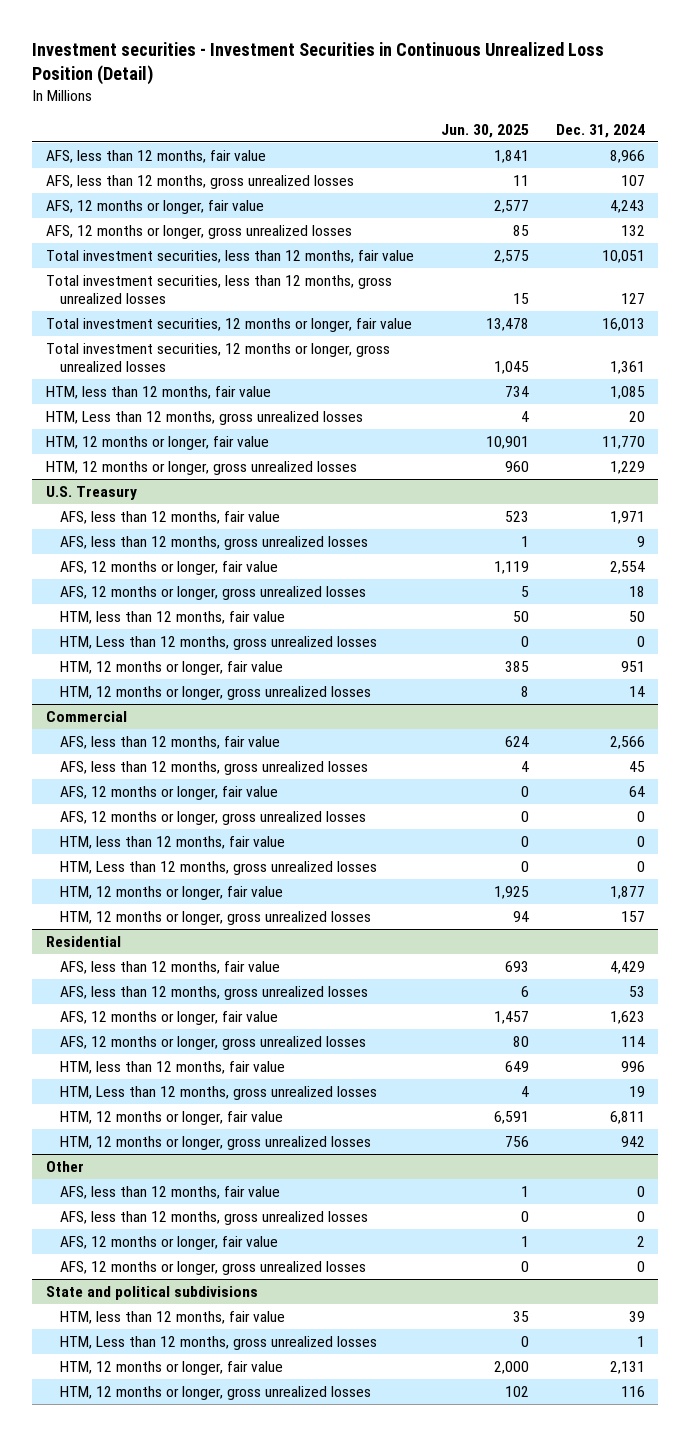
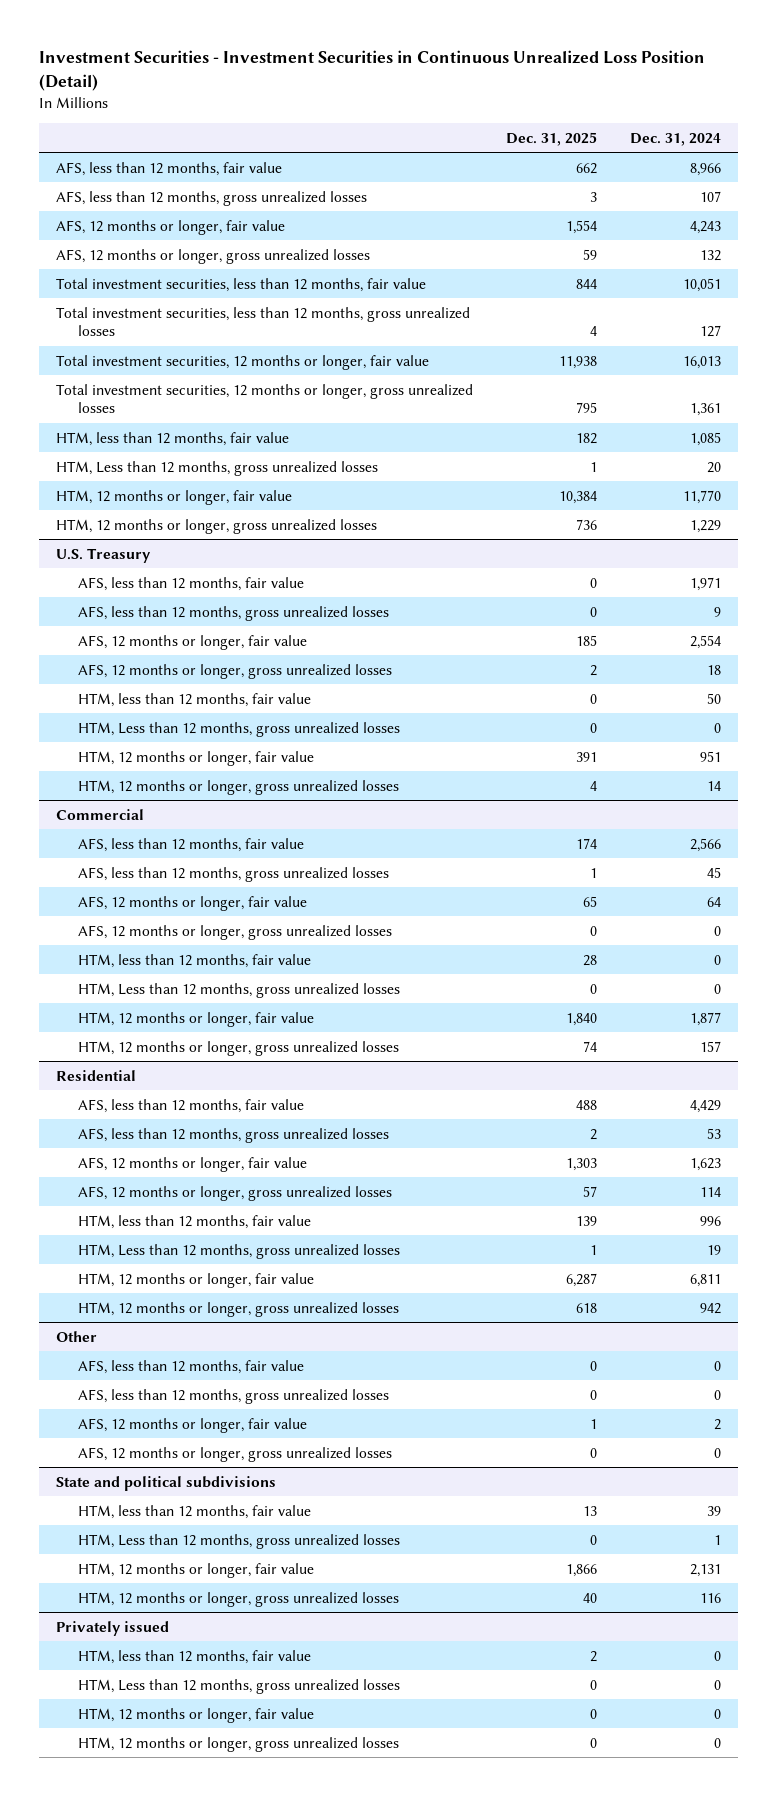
[32,42,605,86] Investment securities - Investment Securities in Continuous Unrealized Loss Position (Detail) -> [39,50,706,91] Investment Securities - Investment Securities in Continuous Unrealized Loss Position (Detail)
[440,123,529,138] Jun. 30, 2025 -> none
none -> [505,131,597,146] Dec. 31, 2025
none -> [55,1620,169,1636] Privately issued
none -> [77,1649,311,1664] HTM, less than 12 months, fair value
none -> [77,1678,400,1694] HTM, Less than 12 months, gross unrealized losses
none -> [77,1707,314,1723] HTM, 12 months or longer, fair value
none -> [77,1736,399,1752] HTM, 12 months or longer, gross unrealized losses

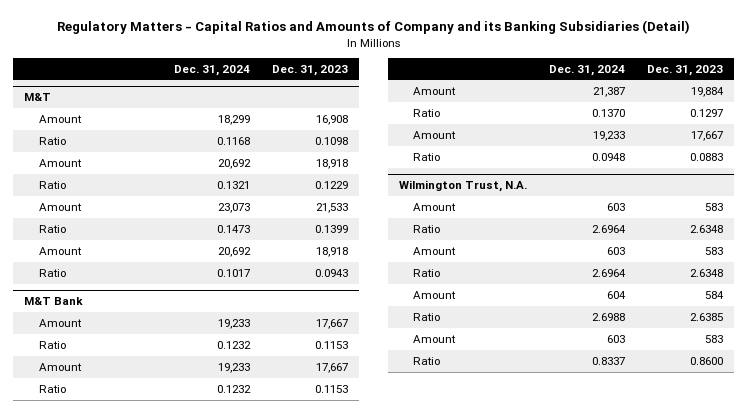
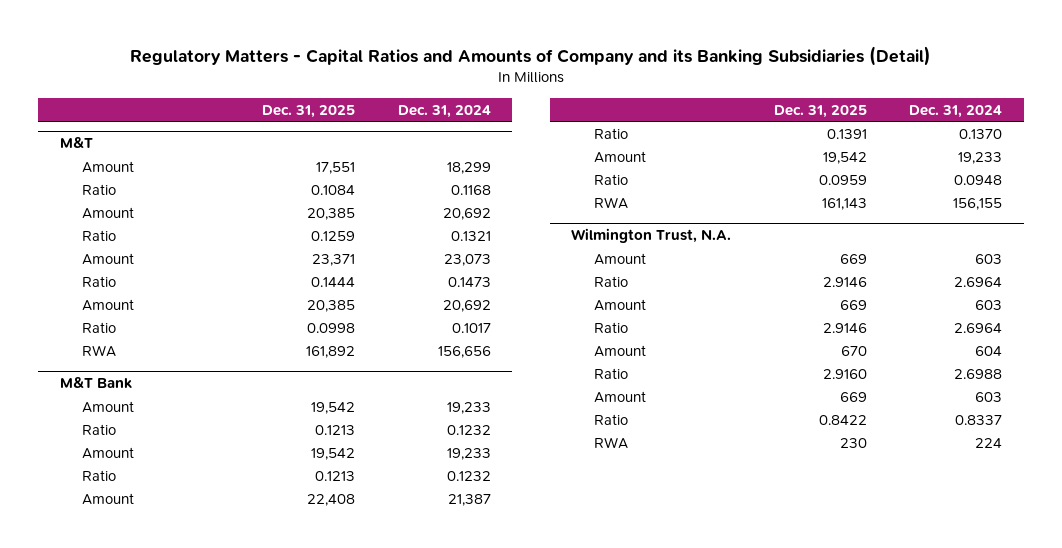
[272,64,349,76] Dec. 31, 2023 -> none
none -> [262,104,356,118] Dec. 31, 2025
none -> [82,344,117,357] RWA
none -> [593,196,628,209] RWA
none -> [593,436,628,449] RWA

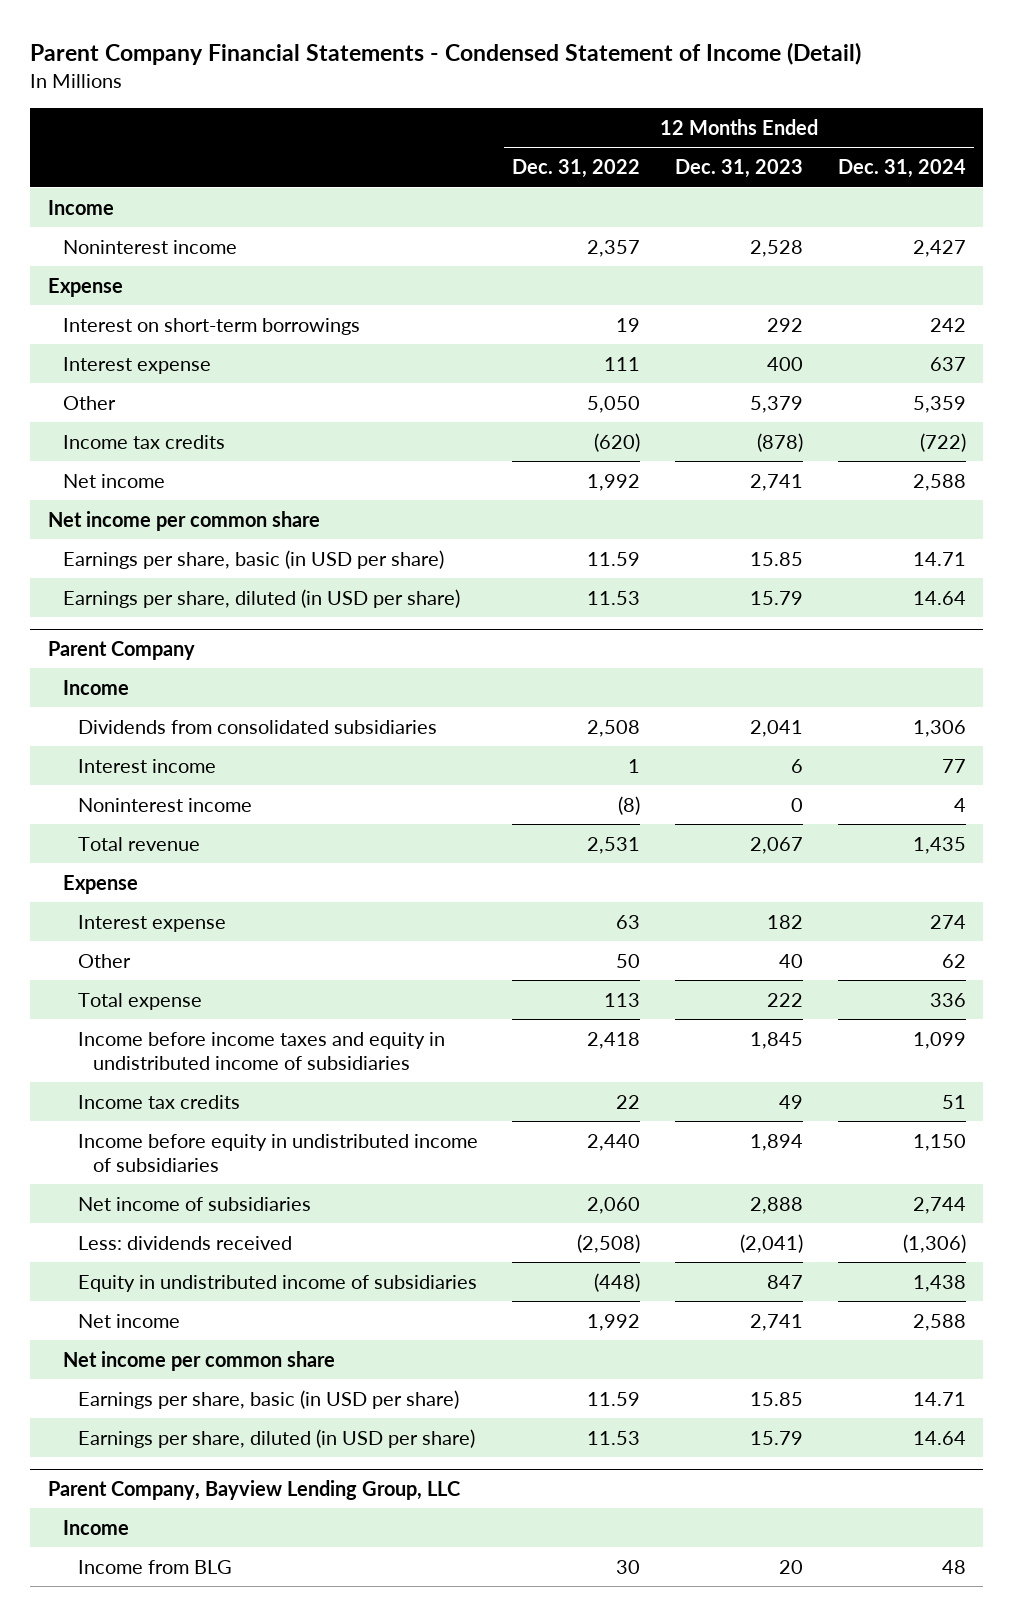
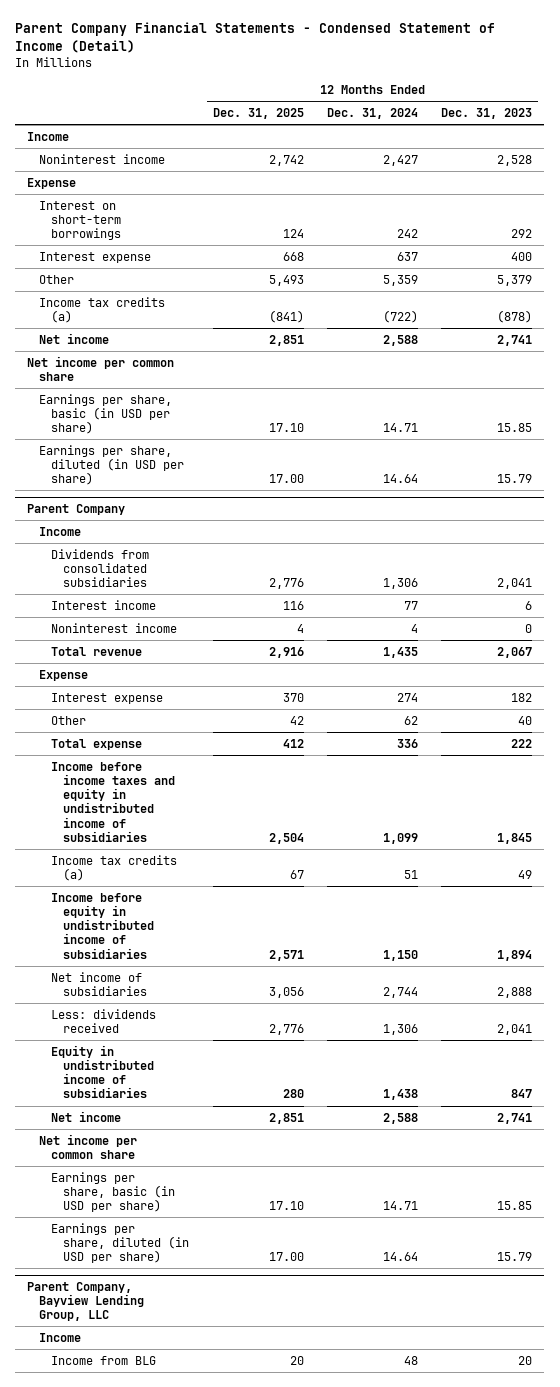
[512,159,641,179] Dec. 31, 2022 -> none
none -> [212,107,304,119] Dec. 31, 2025
[62,434,225,449] Income tax credits -> [39,296,166,323] Income tax credits (a)
[77,1094,240,1109] Income tax credits -> [51,854,178,881] Income tax credits (a)
[740,1233,804,1253] (2,041) -> [497,1023,533,1035] 2,041
[902,1233,966,1253] (1,306) -> [383,1023,419,1035] 1,306

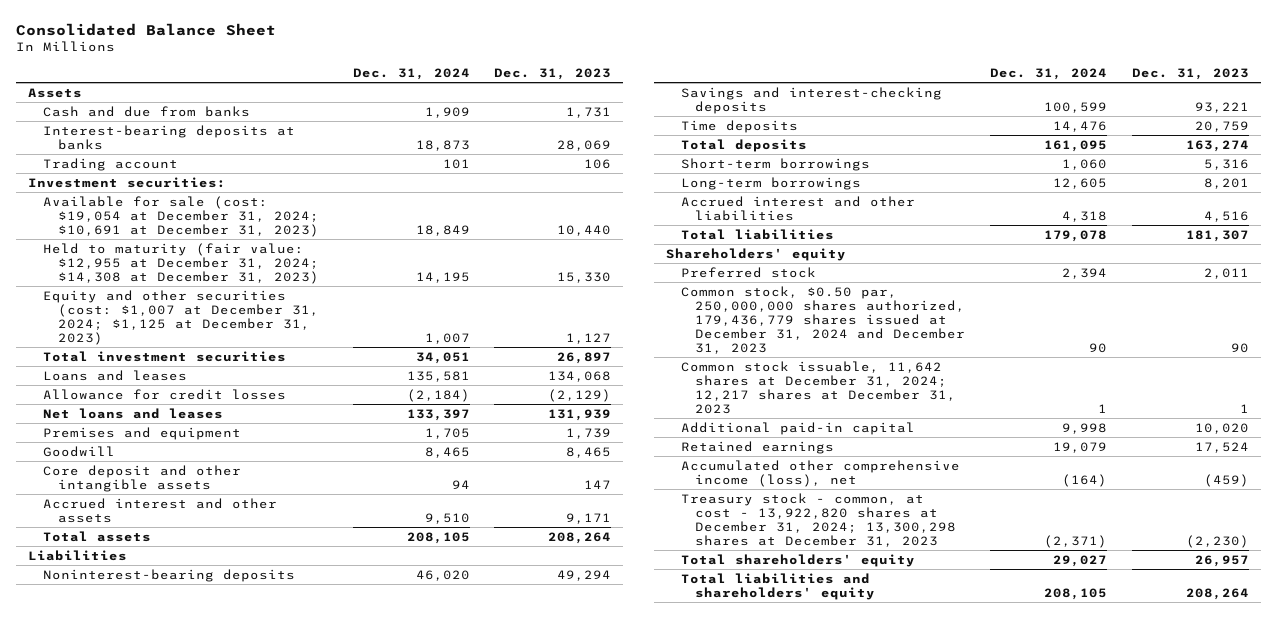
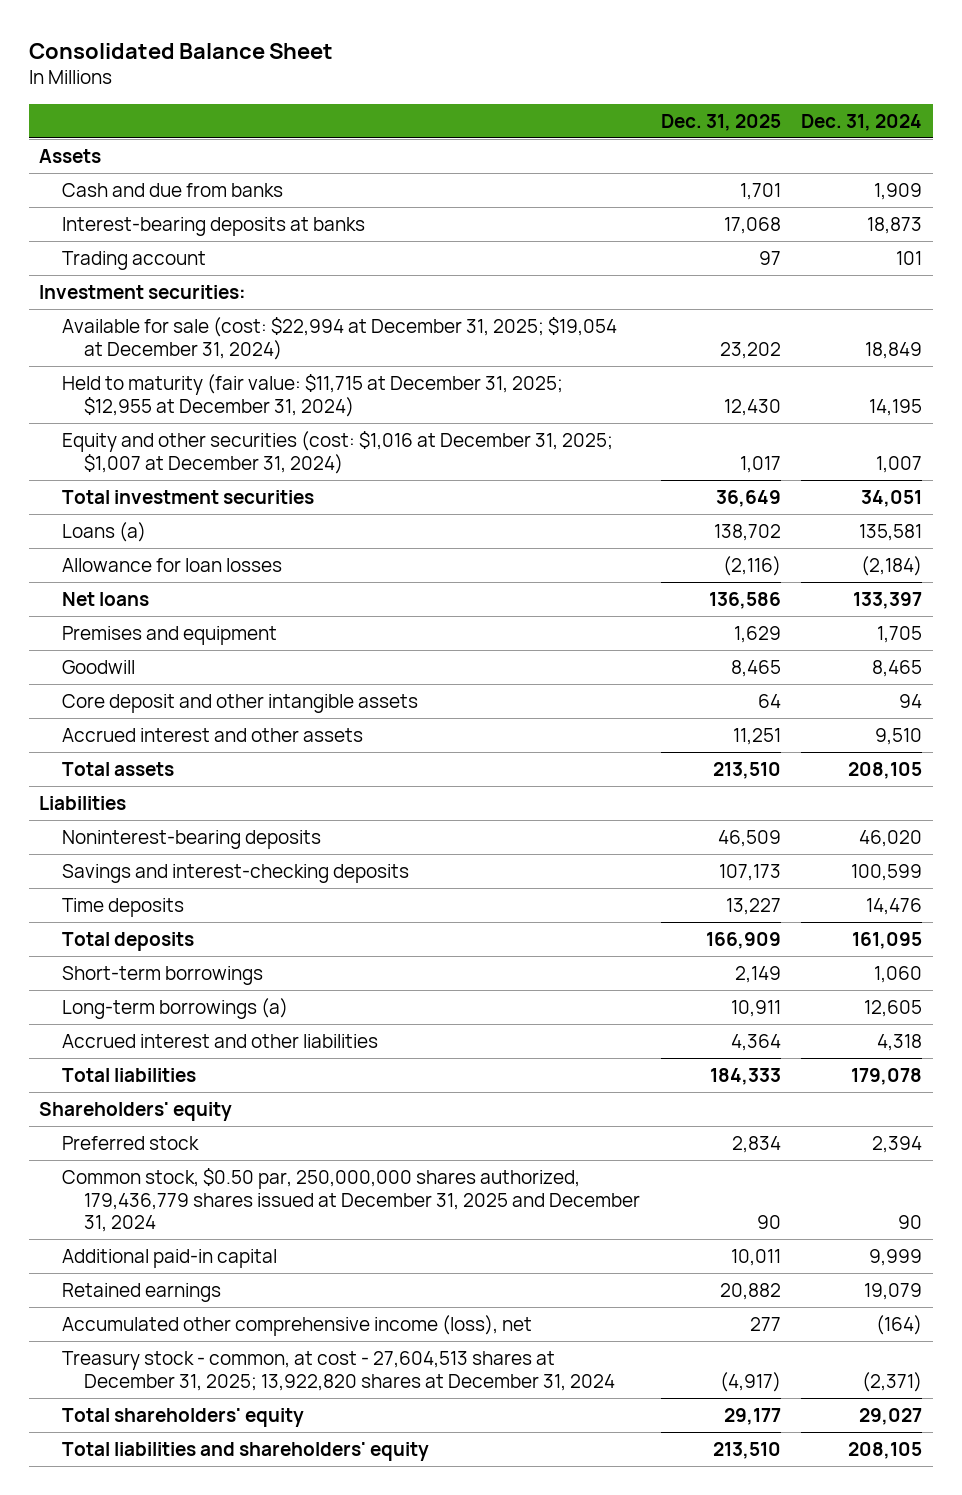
[494,67,612,80] Dec. 31, 2023 -> none
none -> [660,113,781,131] Dec. 31, 2025
[43,195,320,237] Available for sale (cost: $19,054 at December 31, 2024; $10,691 at December 31, 2023) -> [61,317,617,360] Available for sale (cost: $22,994 at December 31, 2025; $19,054 at December 31, 2024)
[43,242,320,284] Held to maturity (fair value: $12,955 at December 31, 2024; $14,308 at December 31, 2023) -> [61,374,563,417] Held to maturity (fair value: $11,715 at December 31, 2025; $12,955 at December 31, 2024)
[43,289,320,345] Equity and other securities (cost: $1,007 at December 31, 2024; $1,125 at December 31, 2023) -> [61,431,613,474] Equity and other securities (cost: $1,016 at December 31, 2025; $1,007 at December 31, 2024)
[43,369,188,381] Loans and leases -> [61,522,146,543] Loans (a)
[43,388,287,400] Allowance for credit losses -> [61,558,282,573] Allowance for loan losses
[43,407,224,419] Net loans and leases -> [61,592,149,607] Net loans
[680,176,861,190] Long-term borrowings -> [61,998,288,1020] Long-term borrowings (a)
[680,360,957,414] Common stock issuable, 11,642 shares at December 31, 2024; 12,217 shares at December 31, 2023 -> none
[680,285,966,354] Common stock, $0.50 par, 250,000,000 shares authorized, 179,436,779 shares issued at December 31, 2024 and December 31, 2023 -> [61,1168,641,1232] Common stock, $0.50 par, 250,000,000 shares authorized, 179,436,779 shares issued at December 31, 2025 and December 31, 2024
[1061,422,1107,434] 9,998 -> [869,1249,923,1267] 9,999
[680,492,957,547] Treasury stock - common, at cost - 13,922,820 shares at December 31, 2024; 13,300,298 shares at December 31, 2023 -> [61,1351,616,1391] Treasury stock - common, at cost - 27,604,513 shares at December 31, 2025; 13,922,820 shares at December 31, 2024

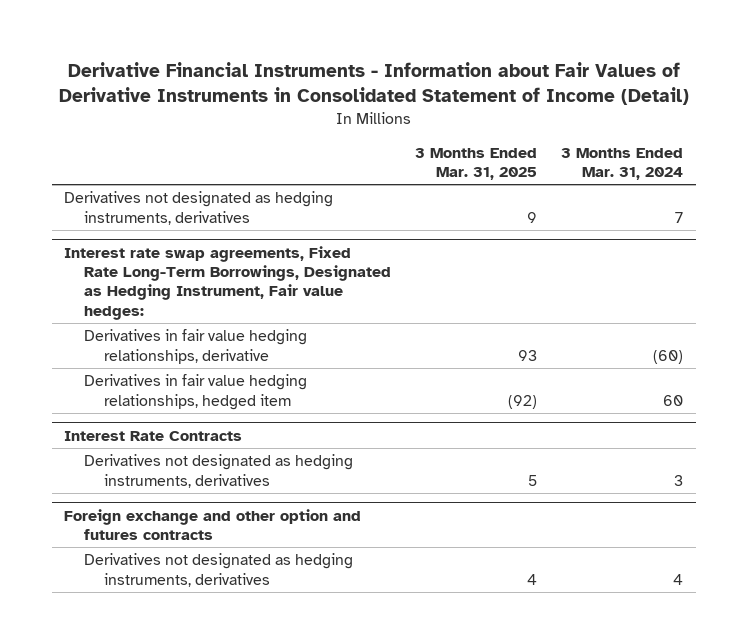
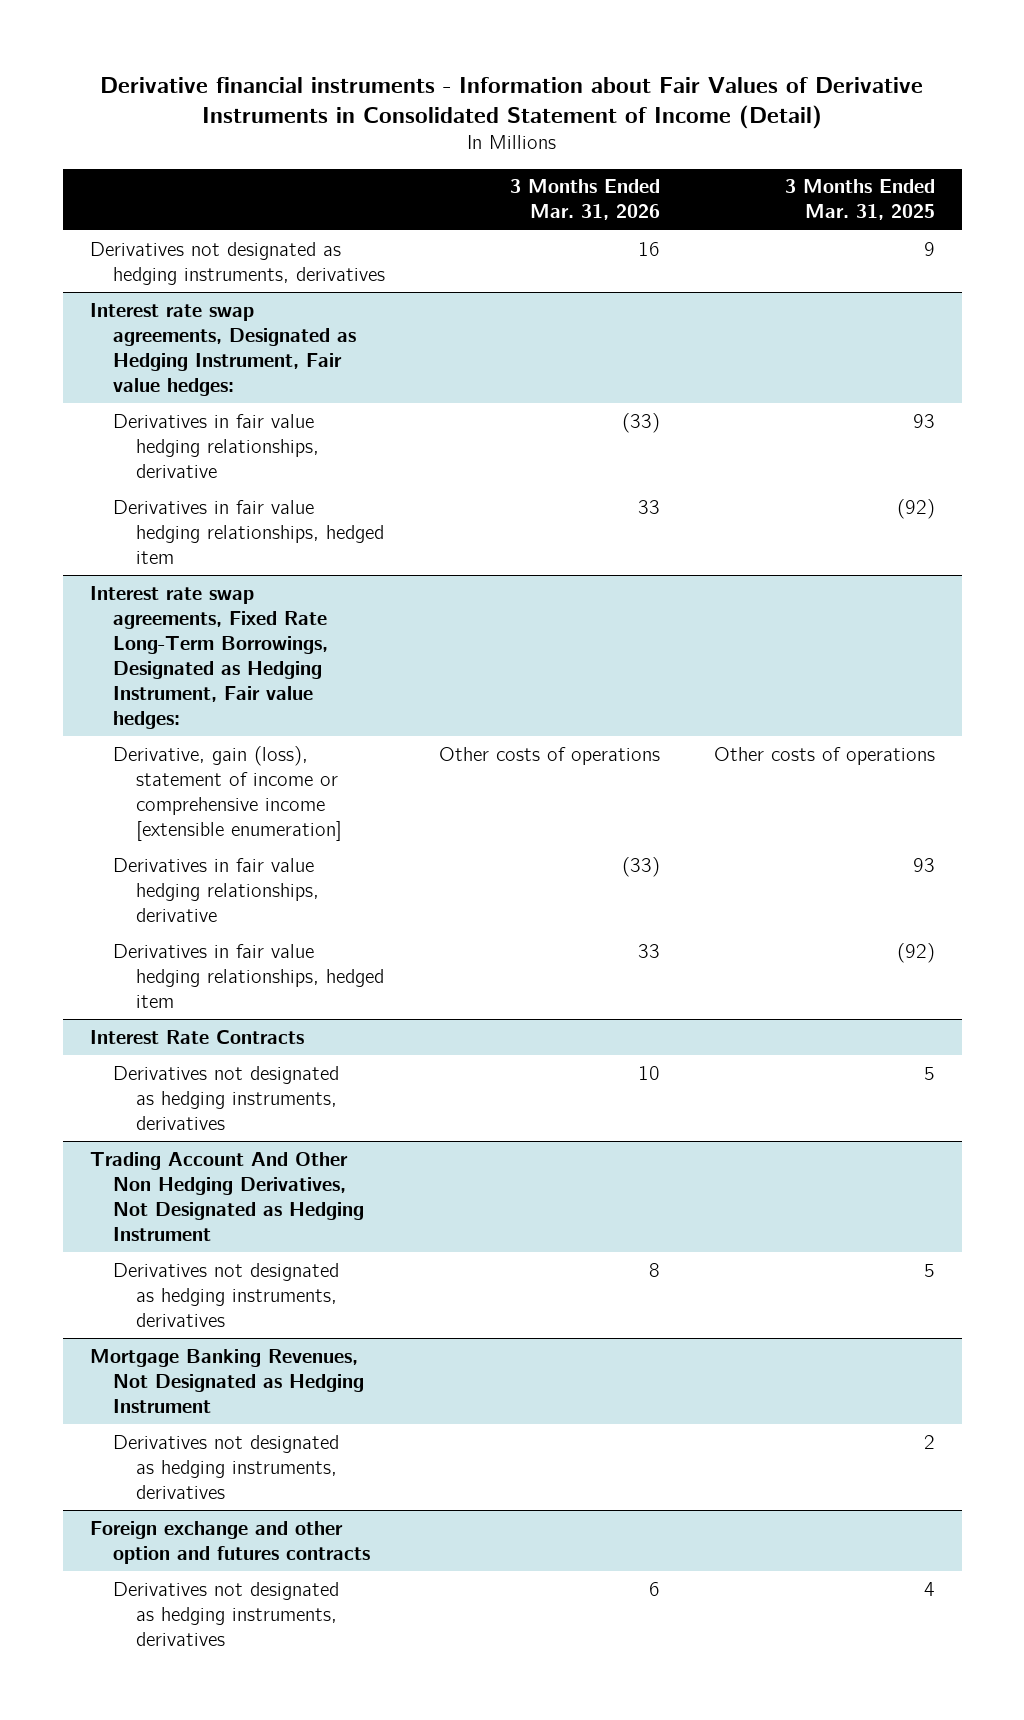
[58,61,689,105] Derivative Financial Instruments - Information about Fair Values of Derivative Instruments in Consolidated Statement of Income (Detail) -> [100,76,924,130] Derivative financial instruments - Information about Fair Values of Derivative Instruments in Consolidated Statement of Income (Detail)
[561,147,684,181] 3 Months Ended Mar. 31, 2024 -> none
none -> [509,179,660,221] 3 Months Ended Mar. 31, 2026
none -> [89,302,356,396] Interest rate swap agreements, Designated as Hedging Instrument, Fair value hedges:
none -> [112,413,320,478] Derivatives in fair value hedging relationships, derivative
none -> [112,499,385,564] Derivatives in fair value hedging relationships, hedged item
none -> [112,745,343,841] Derivative, gain (loss), statement of income or comprehensive income [extensible enumeration]
none -> [89,1151,364,1241] Trading Account And Other Non Hedging Derivatives, Not Designated as Hedging Instrument
none -> [112,1262,339,1327] Derivatives not designated as hedging instruments, derivatives
none -> [89,1348,364,1413] Mortgage Banking Revenues, Not Designated as Hedging Instrument
none -> [112,1434,339,1499] Derivatives not designated as hedging instruments, derivatives

